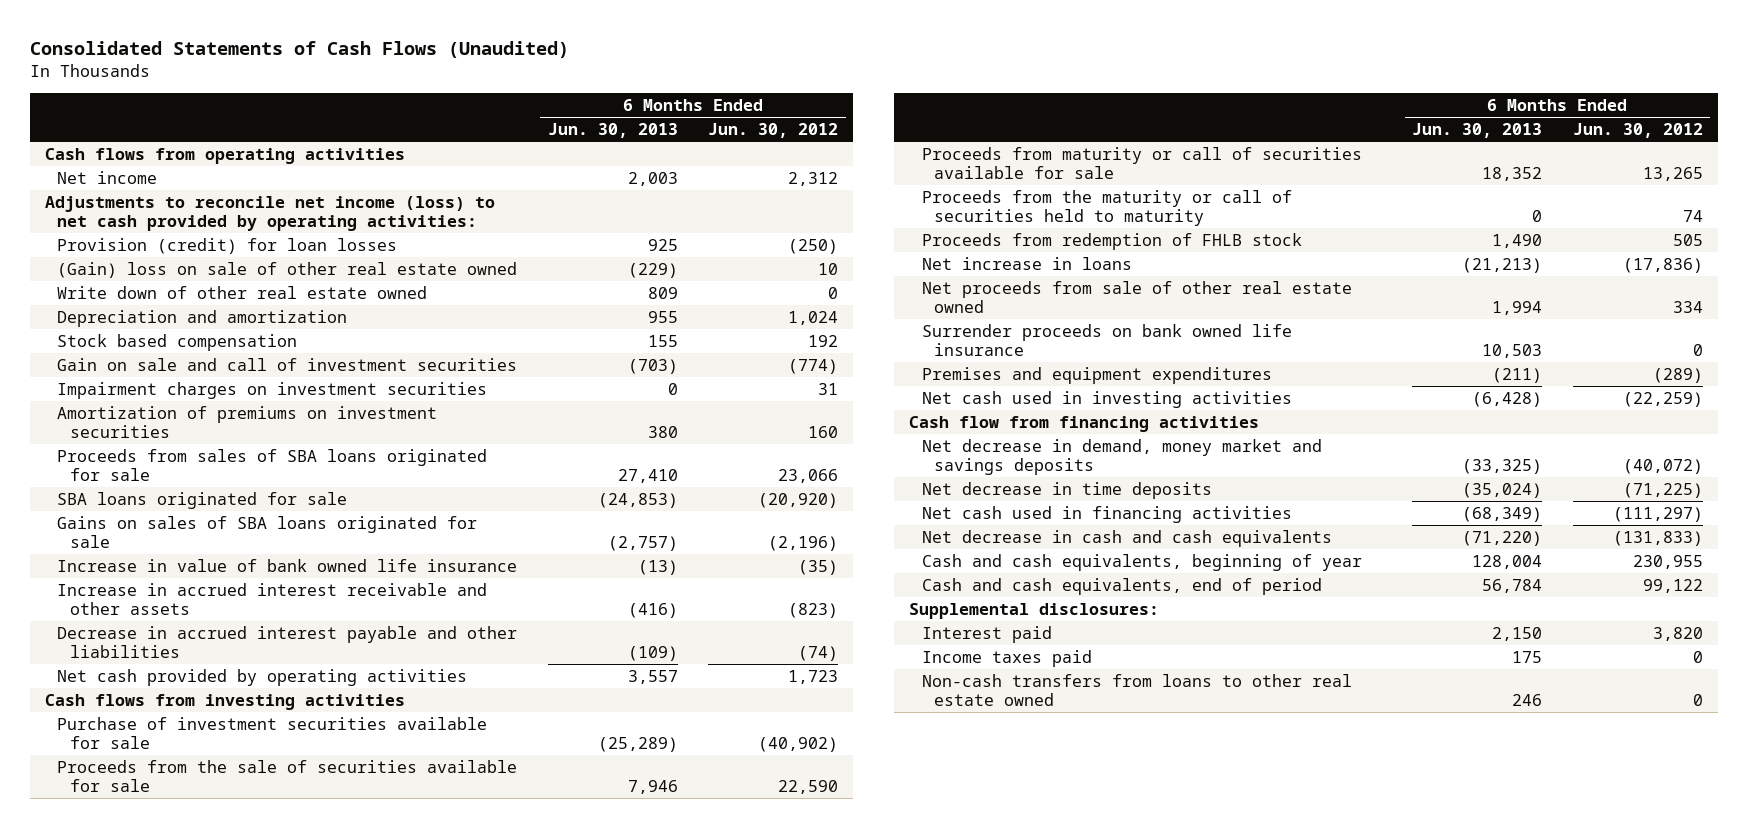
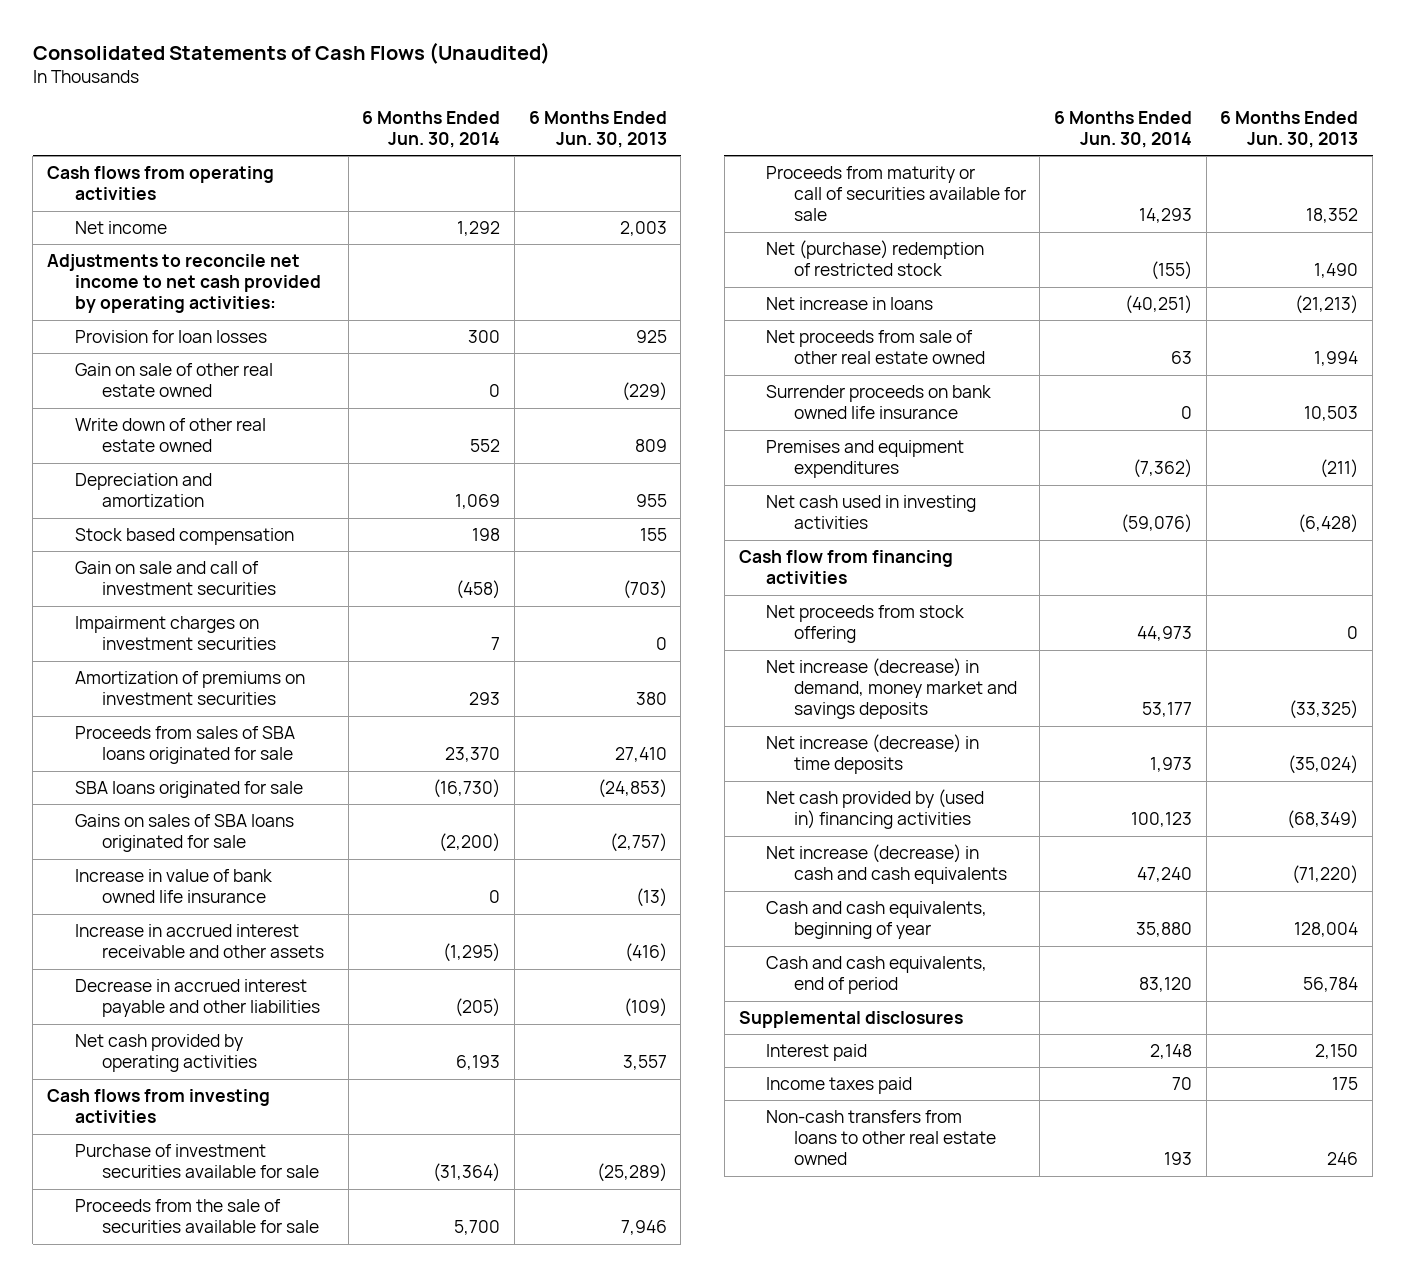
[708,123,839,139] Jun. 30, 2012 -> none
none -> [362,110,501,148] 6 Months Ended Jun. 30, 2014
[44,195,495,232] Adjustments to reconcile net income (loss) to net cash provided by operating activities: -> [46,254,321,314] Adjustments to reconcile net income to net cash provided by operating activities:
[57,237,398,254] Provision (credit) for loan losses -> [74,330,267,344] Provision for loan losses
[57,261,518,278] (Gain) loss on sale of other real estate owned -> [74,363,273,398] Gain on sale of other real estate owned
[921,189,1292,227] Proceeds from the maturity or call of securities held to maturity -> none
[921,232,1302,250] Proceeds from redemption of FHLB stock -> [766,240,985,277] Net (purchase) redemption of restricted stock
none -> [766,605,966,644] Net proceeds from stock offering
[921,438,1322,476] Net decrease in demand, money market and savings deposits -> [766,658,1017,720] Net increase (decrease) in demand, money market and savings deposits
[921,481,1212,499] Net decrease in time deposits -> [766,734,980,775] Net increase (decrease) in time deposits
[921,505,1292,523] Net cash used in financing activities -> [766,789,985,830] Net cash provided by (used in) financing activities
[921,529,1332,547] Net decrease in cash and cash equivalents -> [766,844,1007,885] Net increase (decrease) in cash and cash equivalents
[909,602,1160,619] Supplemental disclosures: -> [738,1011,963,1029] Supplemental disclosures

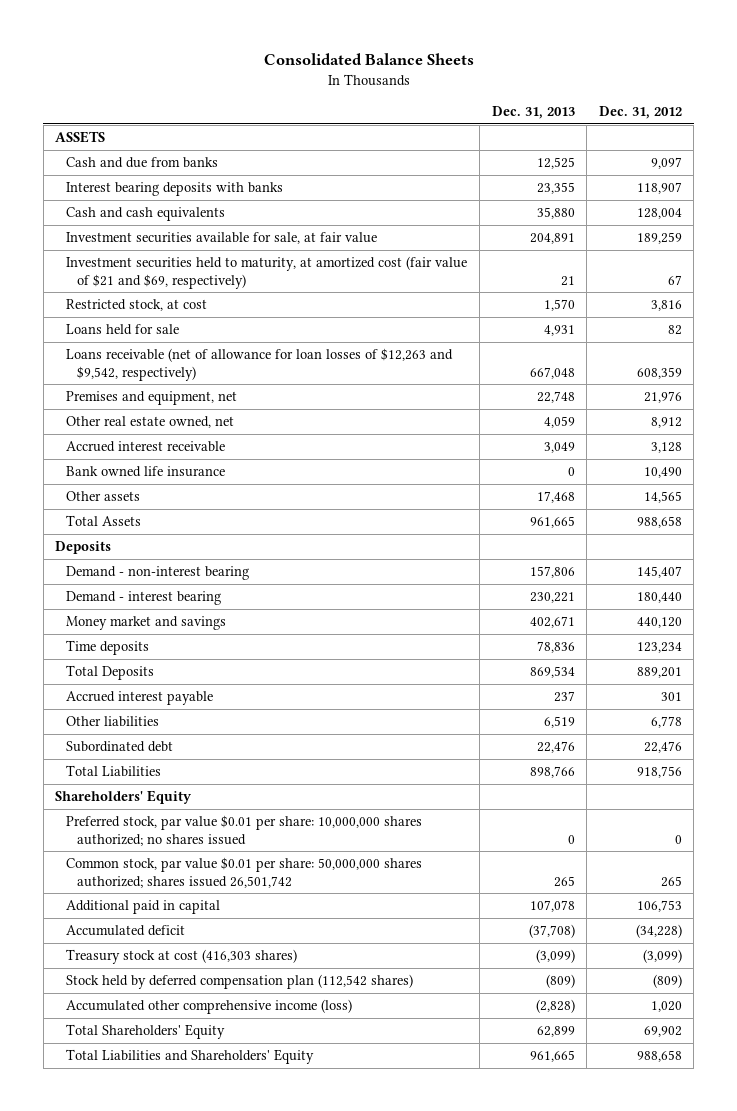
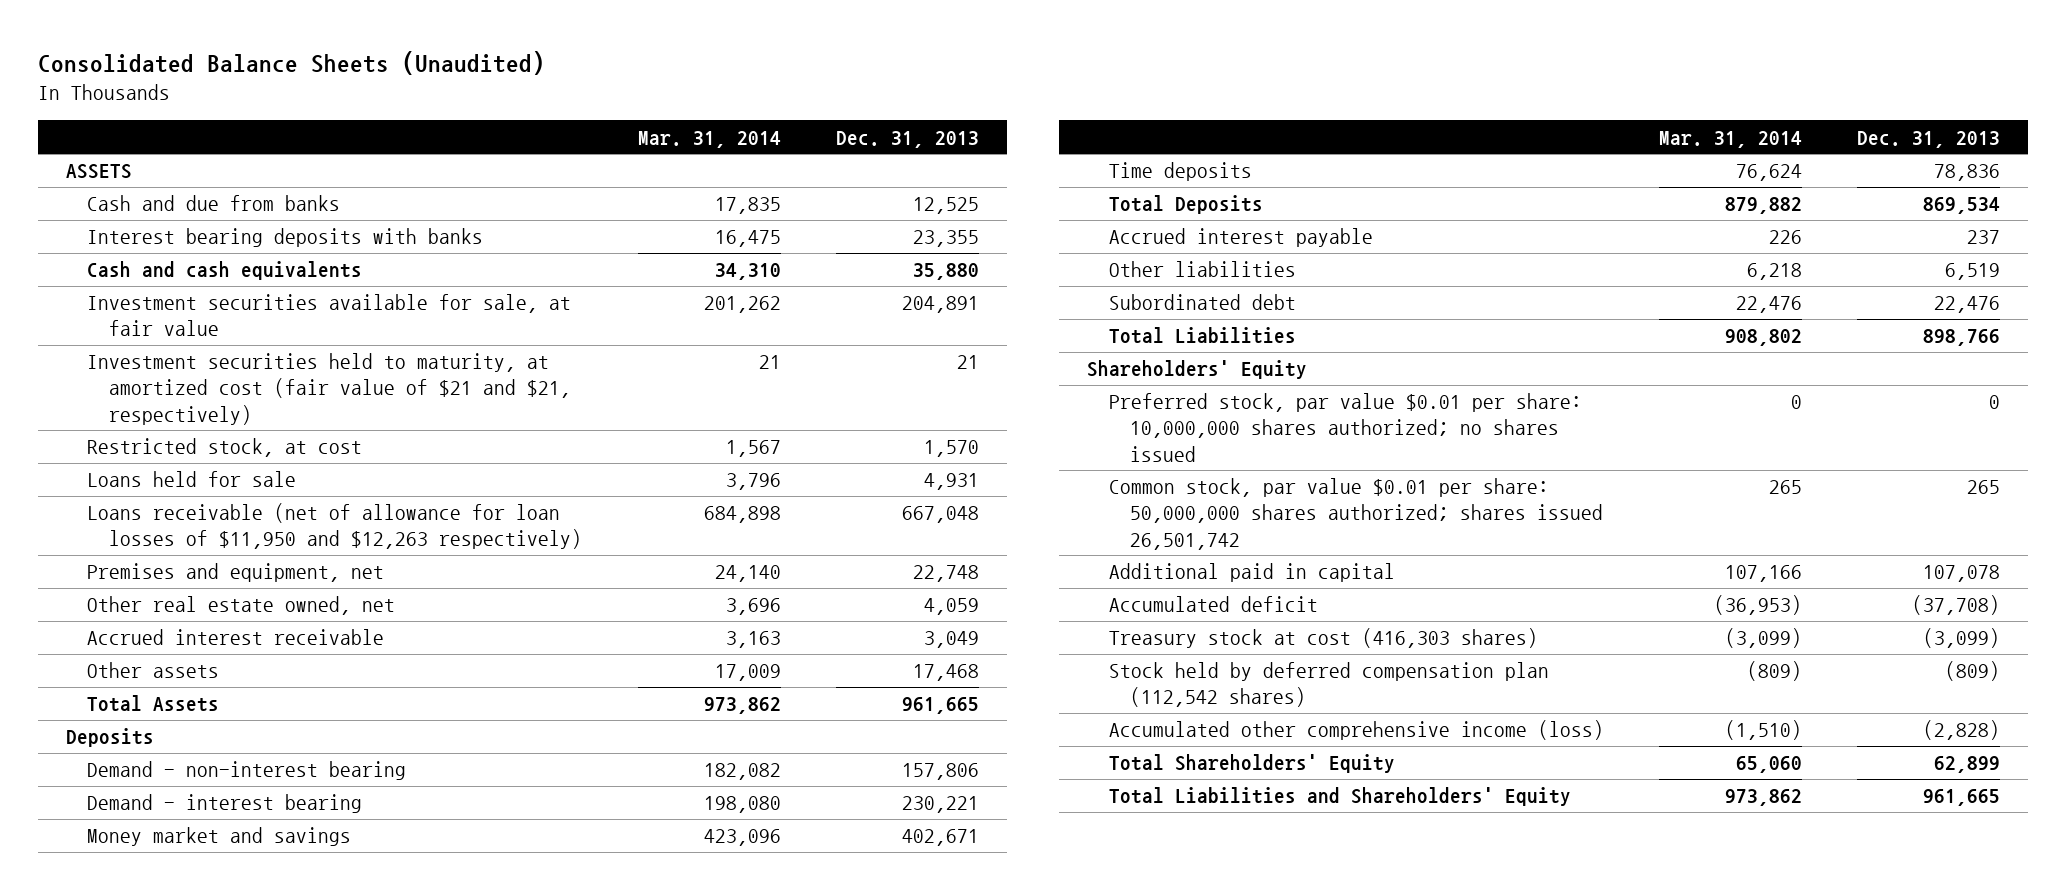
[263,53,474,66] Consolidated Balance Sheets -> [38,50,546,75] Consolidated Balance Sheets (Unaudited)
[598,106,682,120] Dec. 31, 2012 -> none
none -> [637,130,781,148] Mar. 31, 2014
[66,256,468,289] Investment securities held to maturity, at amortized cost (fair value of $21 and $69, respectively) -> [87,353,571,425] Investment securities held to maturity, at amortized cost (fair value of $21 and $21, respectively)
[66,348,454,381] Loans receivable (net of allowance for loan losses of $12,263 and $9,542, respectively) -> [87,503,582,550] Loans receivable (net of allowance for loan losses of $11,950 and $12,263 respectively)
[66,466,226,478] Bank owned life insurance -> none

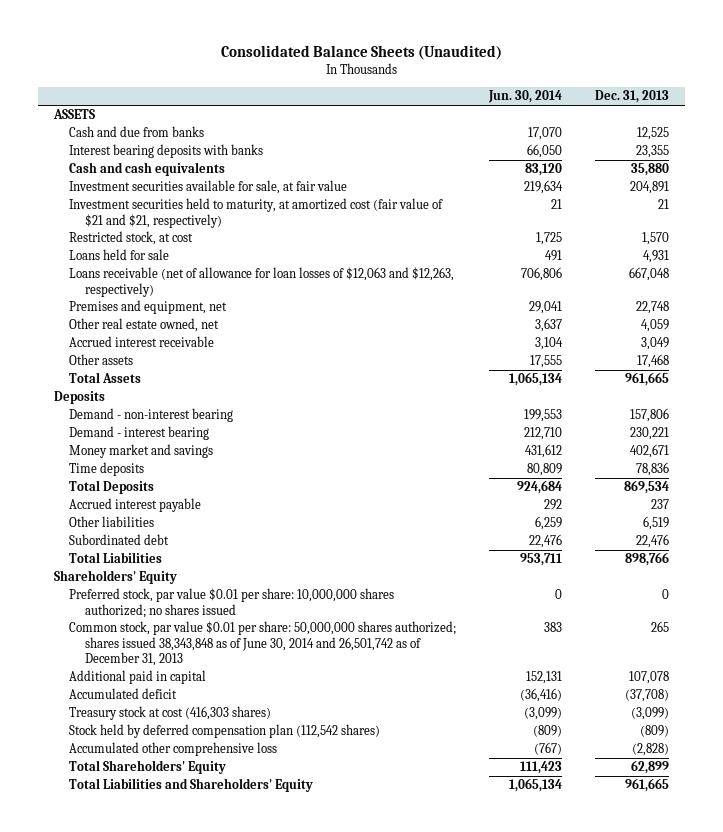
[637,130,781,148] Mar. 31, 2014 -> none
none -> [488,90,563,104] Jun. 30, 2014
[87,503,582,550] Loans receivable (net of allowance for loan losses of $11,950 and $12,263 respectively) -> [69,267,455,297] Loans receivable (net of allowance for loan losses of $12,063 and $12,263, respectively)
[1108,478,1604,550] Common stock, par value $0.01 per share: 50,000,000 shares authorized; shares issued 26,501,742 -> [69,621,457,666] Common stock, par value $0.01 per share: 50,000,000 shares authorized; shares issued 38,343,848 as of June 30, 2014 and 26,501,742 as of December 31, 2013
[1108,720,1604,741] Accumulated other comprehensive income (loss) -> [69,742,278,757] Accumulated other comprehensive loss

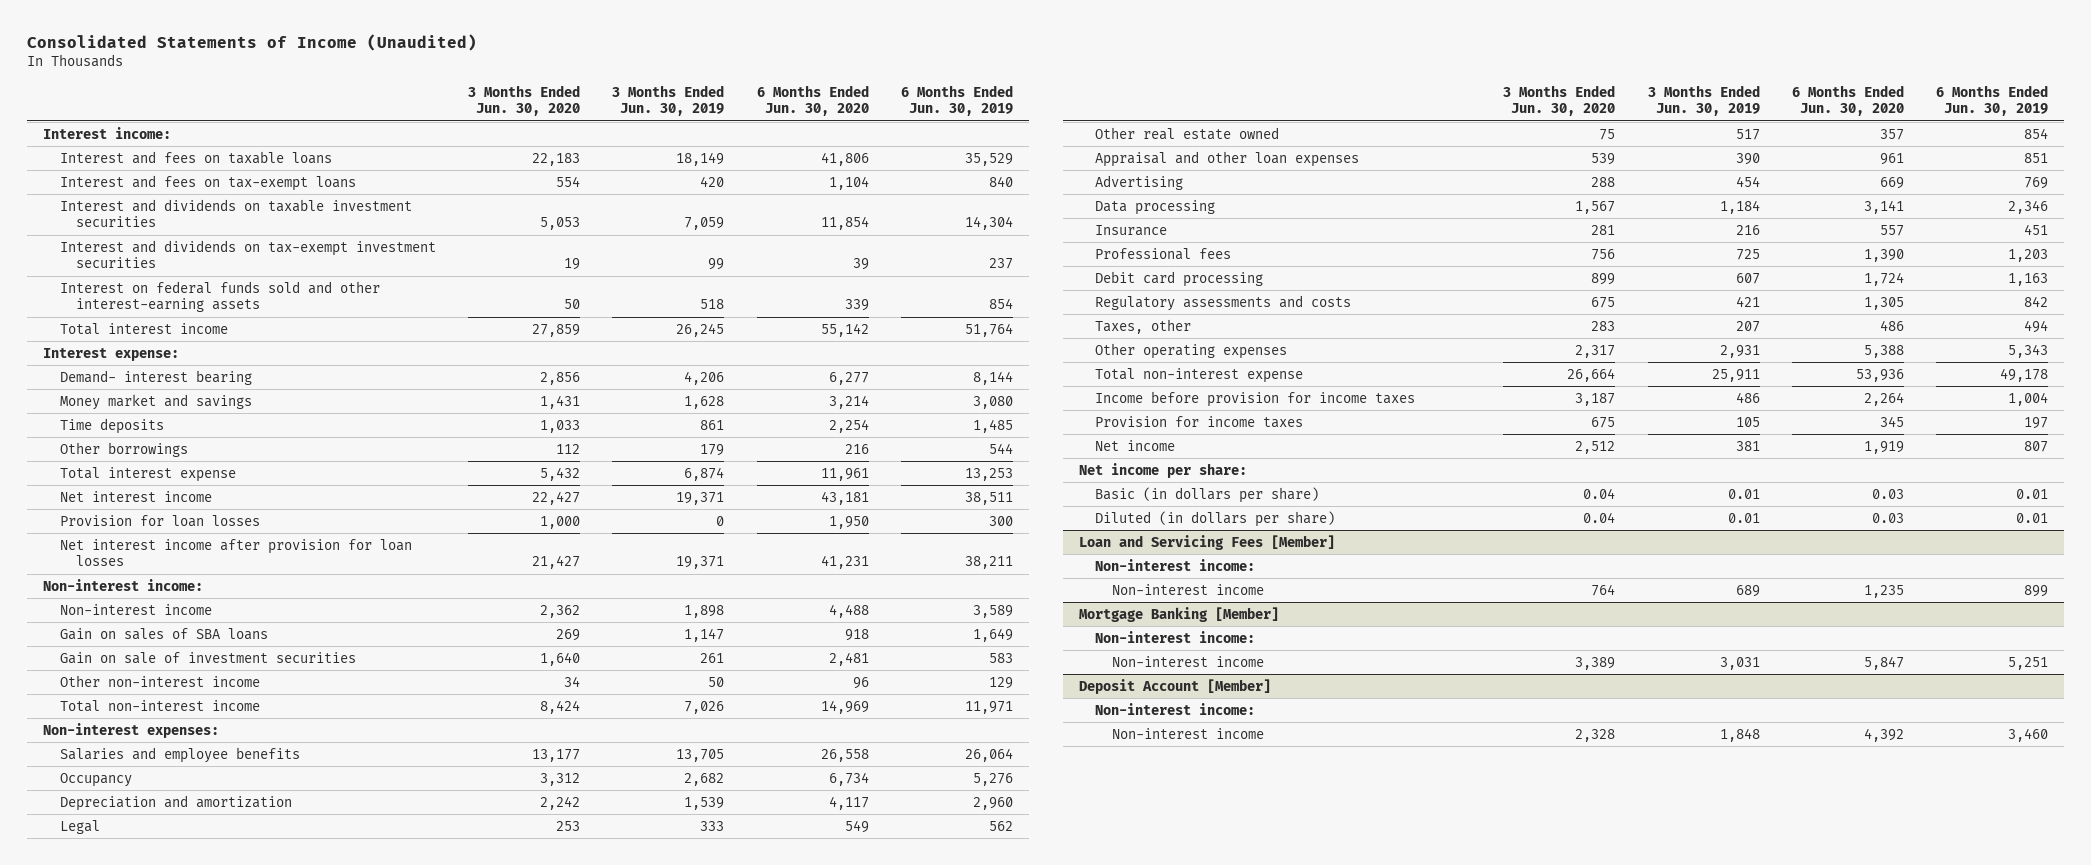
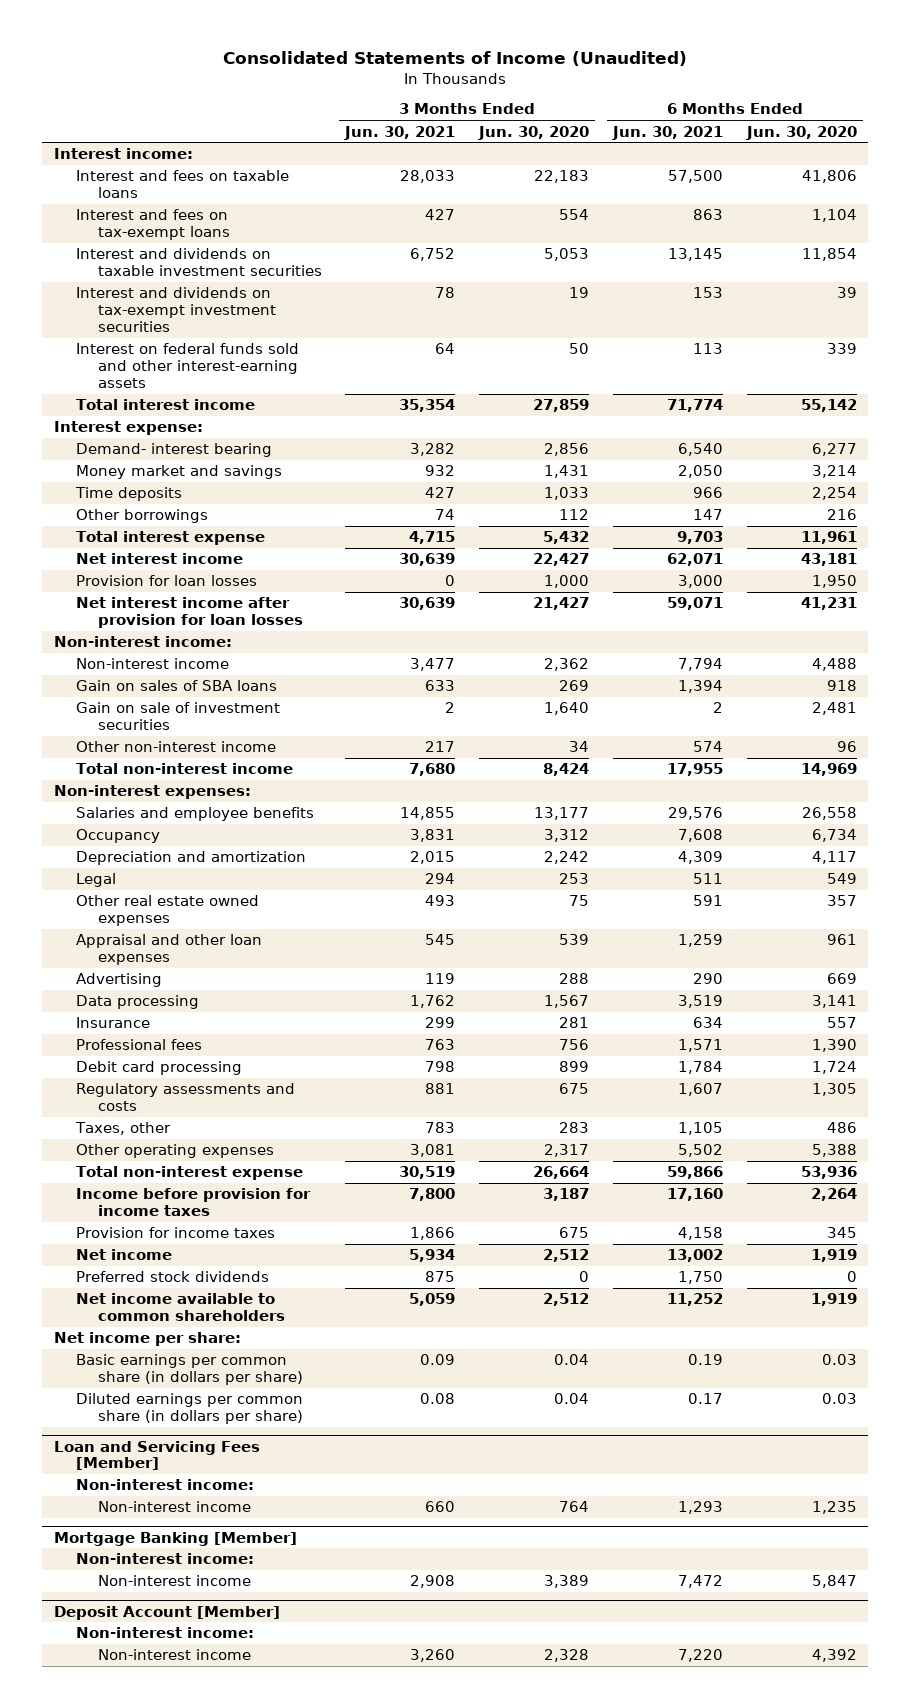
[612,84,725,117] 3 Months Ended Jun. 30, 2019 -> none
[900,84,1013,117] 6 Months Ended Jun. 30, 2019 -> none
none -> [344,125,456,140] Jun. 30, 2021
none -> [611,125,723,140] Jun. 30, 2021
[1095,126,1280,140] Other real estate owned -> [75,895,259,927] Other real estate owned expenses
none -> [75,1271,269,1283] Preferred stock dividends
none -> [75,1293,285,1322] Net income available to common shareholders
[1095,486,1320,503] Basic (in dollars per share) -> [75,1354,303,1386] Basic earnings per common share (in dollars per share)
[1095,510,1336,527] Diluted (in dollars per share) -> [75,1393,303,1425] Diluted earnings per common share (in dollars per share)

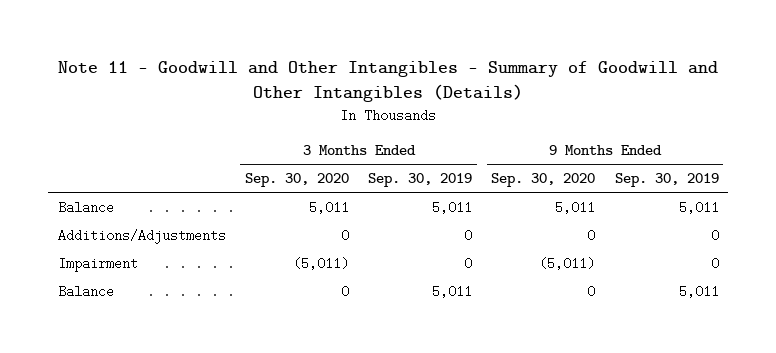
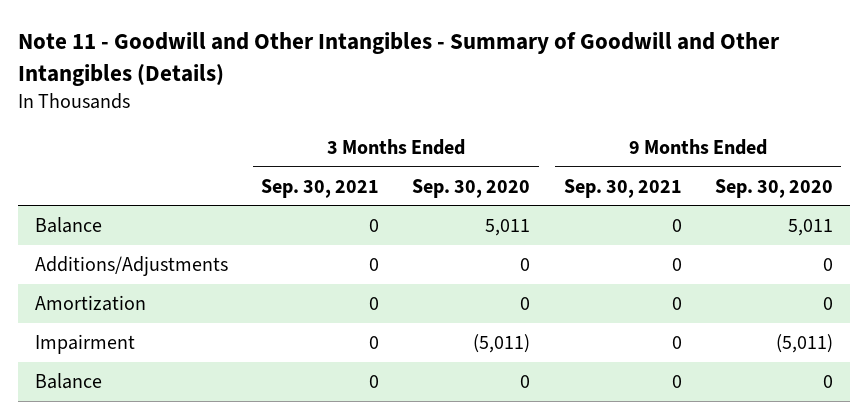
[368,173,473,188] Sep. 30, 2019 -> none
[614,173,719,188] Sep. 30, 2019 -> none
none -> [261,178,380,198] Sep. 30, 2021
none -> [563,178,682,198] Sep. 30, 2021
none -> [34,294,146,311] Amortization

